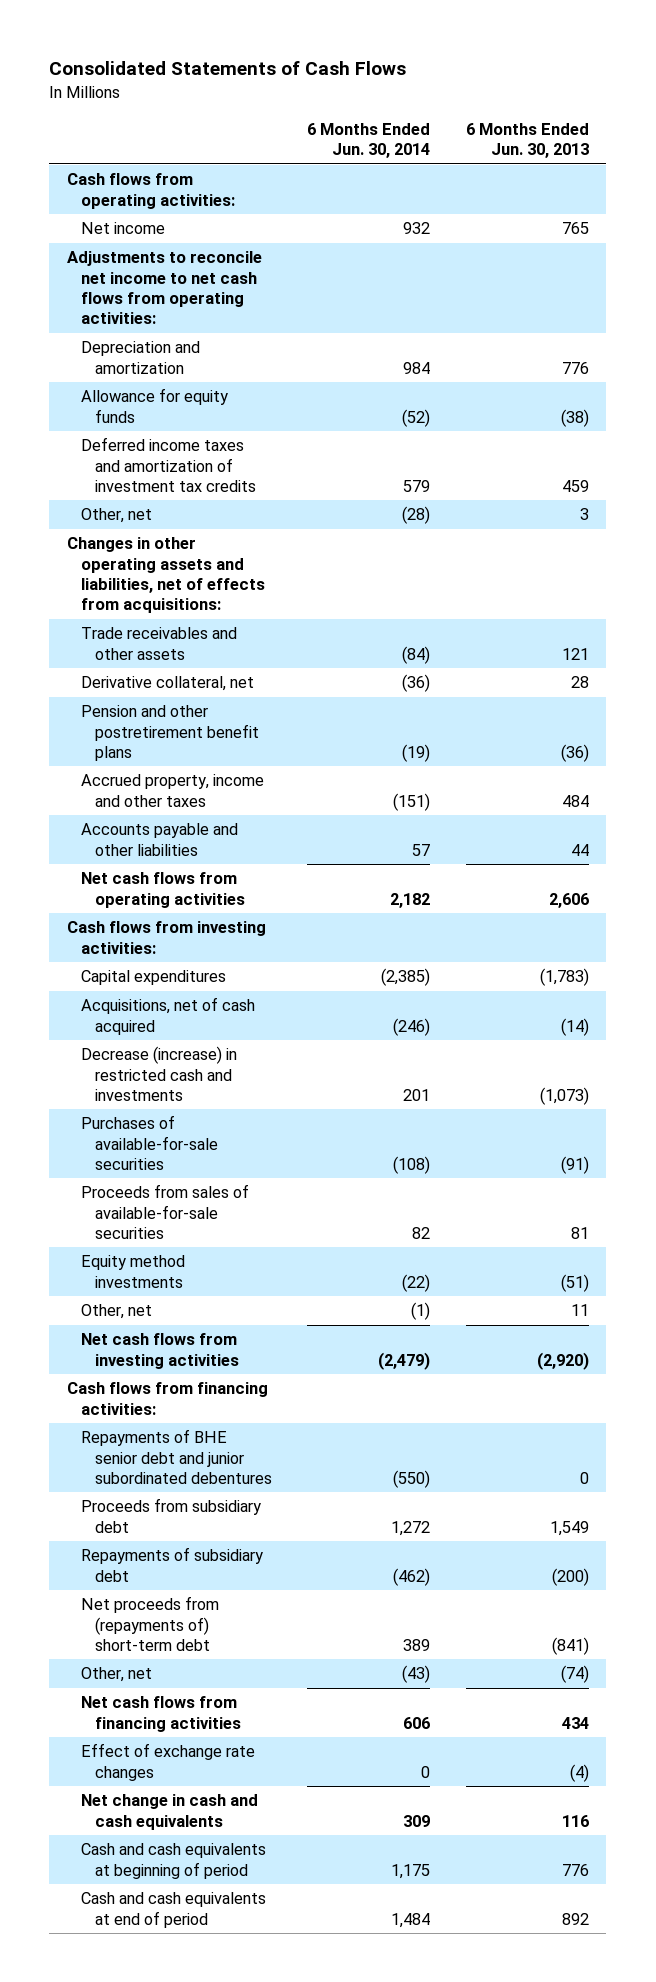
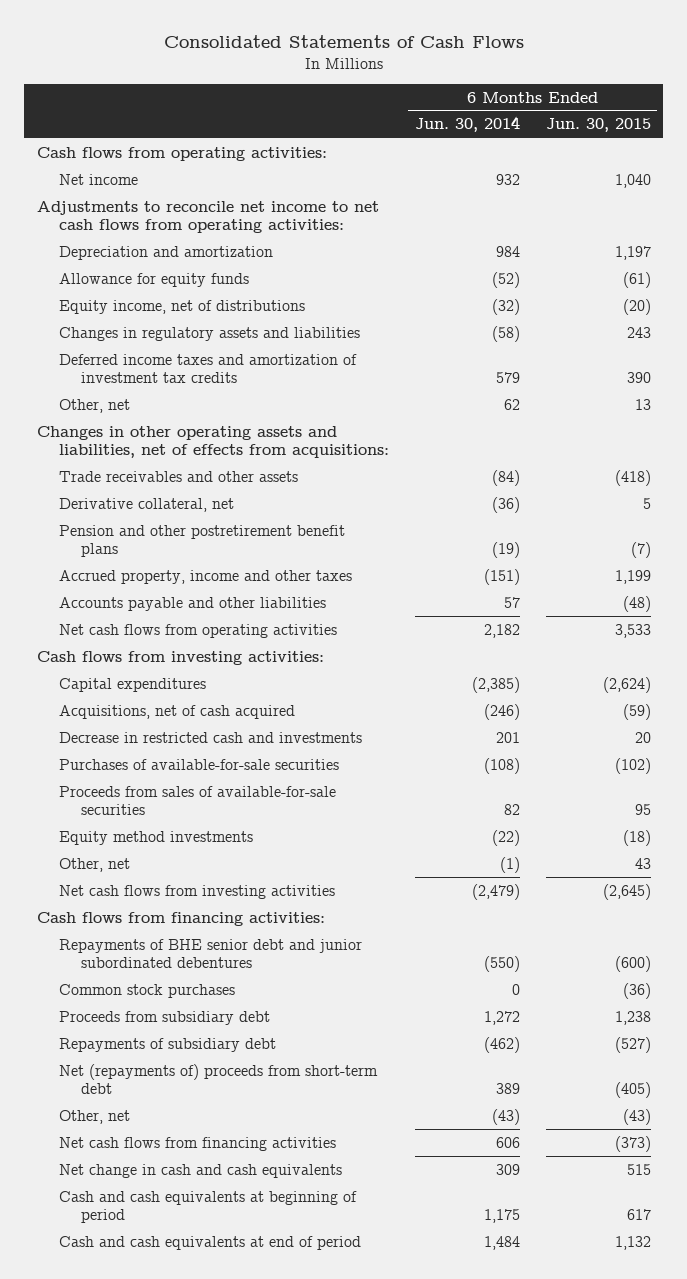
[465,123,589,159] 6 Months Ended Jun. 30, 2013 -> none
none -> [545,118,651,133] Jun. 30, 2015
none -> [58,299,305,314] Equity income, net of distributions
none -> [58,326,360,341] Changes in regulatory assets and liabilities
[402,506,431,525] (28) -> [503,398,520,410] 62
[81,1046,238,1101] Decrease (increase) in restricted cash and investments -> [58,731,362,743] Decrease in restricted cash and investments
none -> [58,983,235,998] Common stock purchases
[81,1596,220,1651] Net proceeds from (repayments of) short-term debt -> [58,1063,378,1095] Net (repayments of) proceeds from short-term debt
[81,1743,256,1781] Effect of exchange rate changes -> none

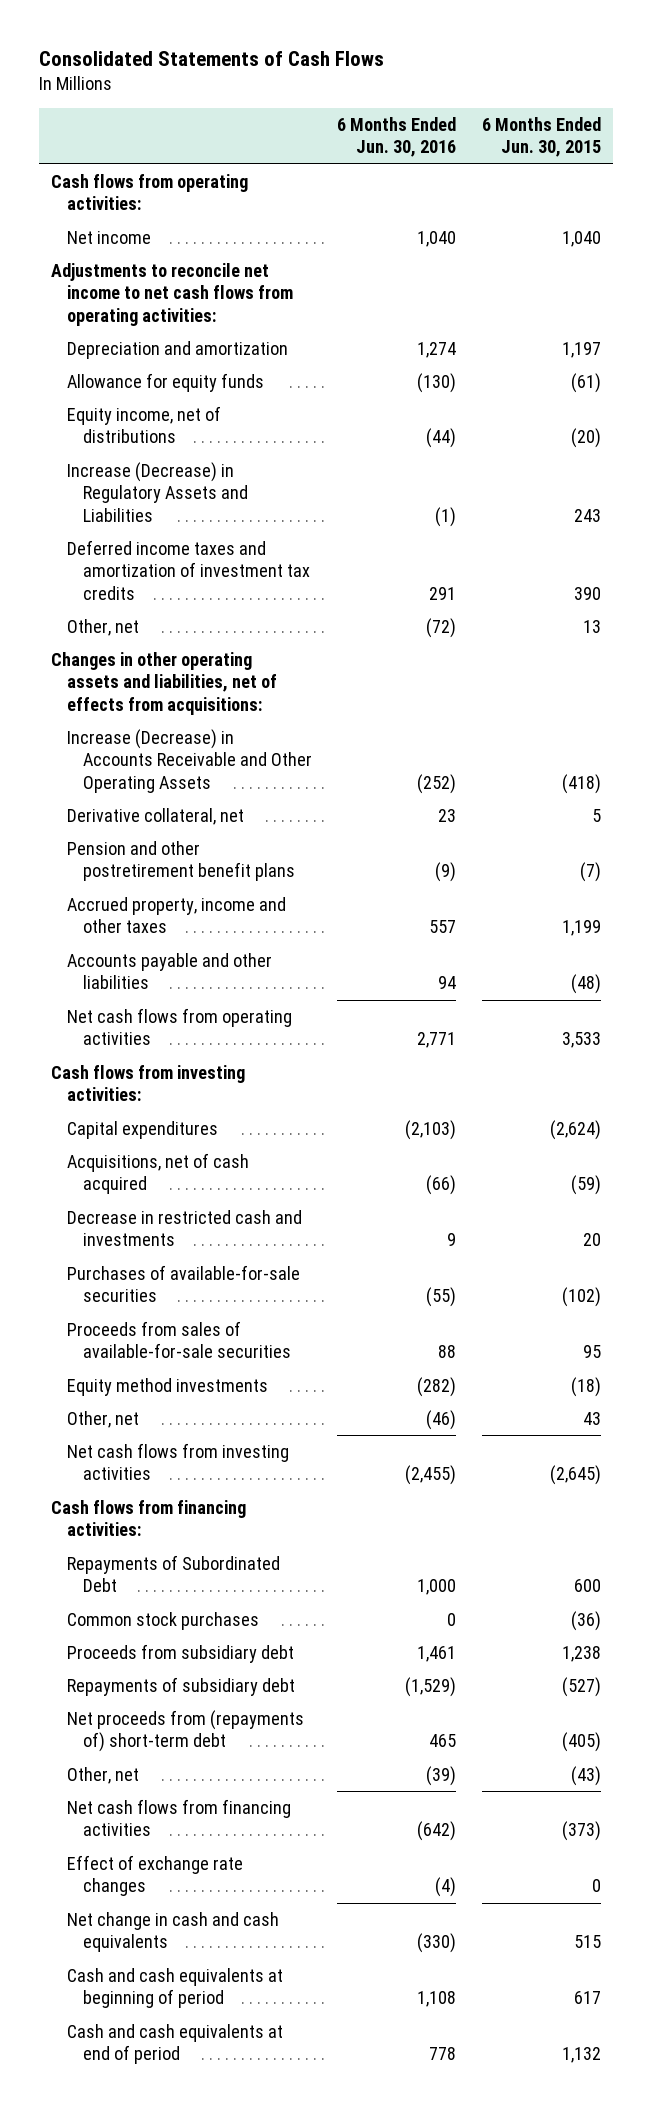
[414,116,520,133] Jun. 30, 2014 -> none
none -> [337,116,457,158] 6 Months Ended Jun. 30, 2016
[58,326,360,341] Changes in regulatory assets and liabilities -> [67,461,249,523] Increase (Decrease) in Regulatory Assets and Liabilities
[58,470,298,482] Trade receivables and other assets -> [67,728,313,794] Increase (Decrease) in Accounts Receivable and Other Operating Assets
[58,938,362,969] Repayments of BHE senior debt and junior subordinated debentures -> none
none -> [67,1554,281,1593] Repayments of Subordinated Debt
[58,1063,378,1095] Net (repayments of) proceeds from short-term debt -> [67,1709,305,1753] Net proceeds from (repayments of) short-term debt
none -> [67,1854,244,1897] Effect of exchange rate changes

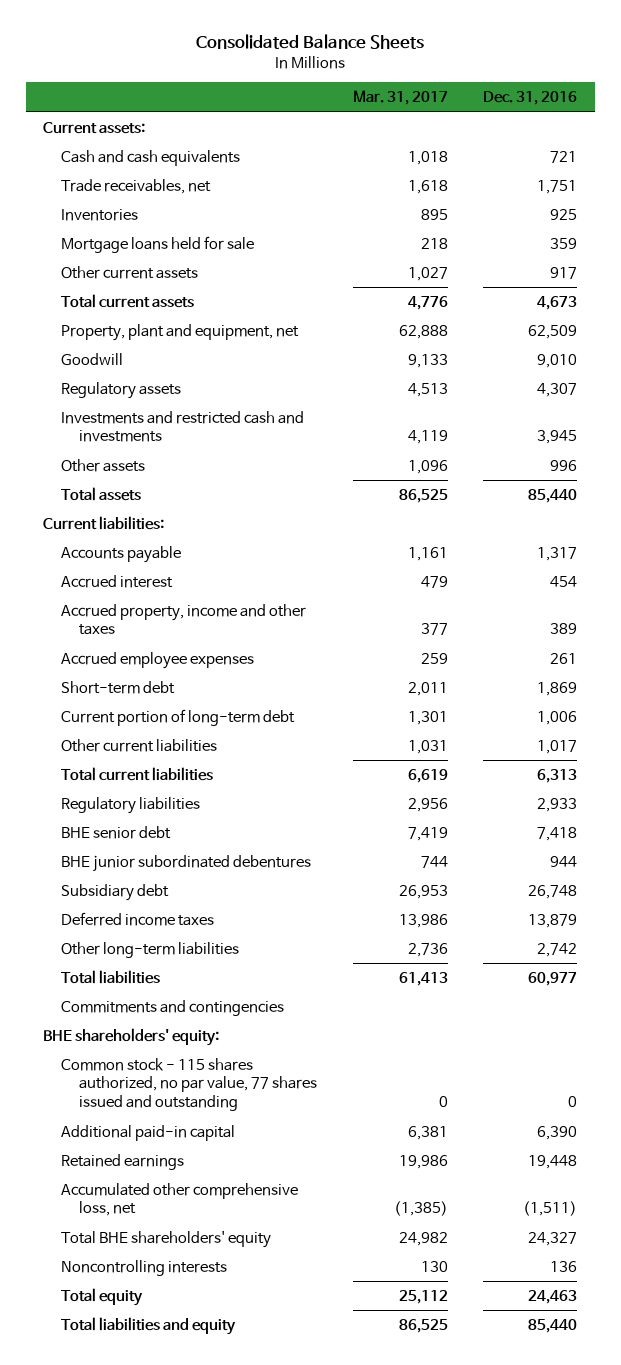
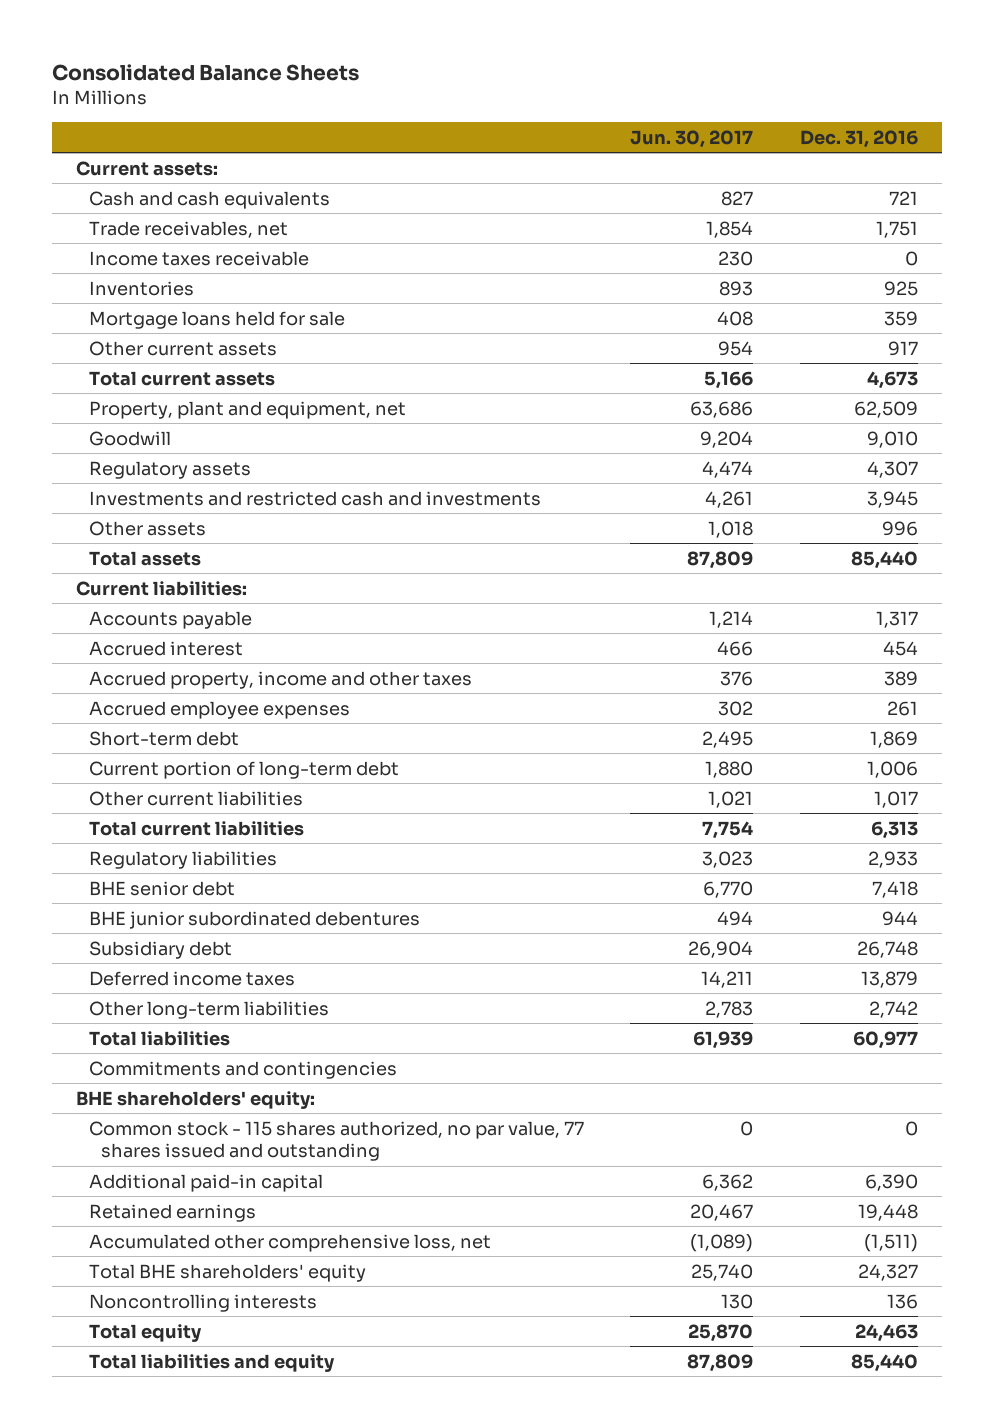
[352,90,448,106] Mar. 31, 2017 -> none
none -> [630,129,754,148] Jun. 30, 2017
none -> [88,250,309,266] Income taxes receivable

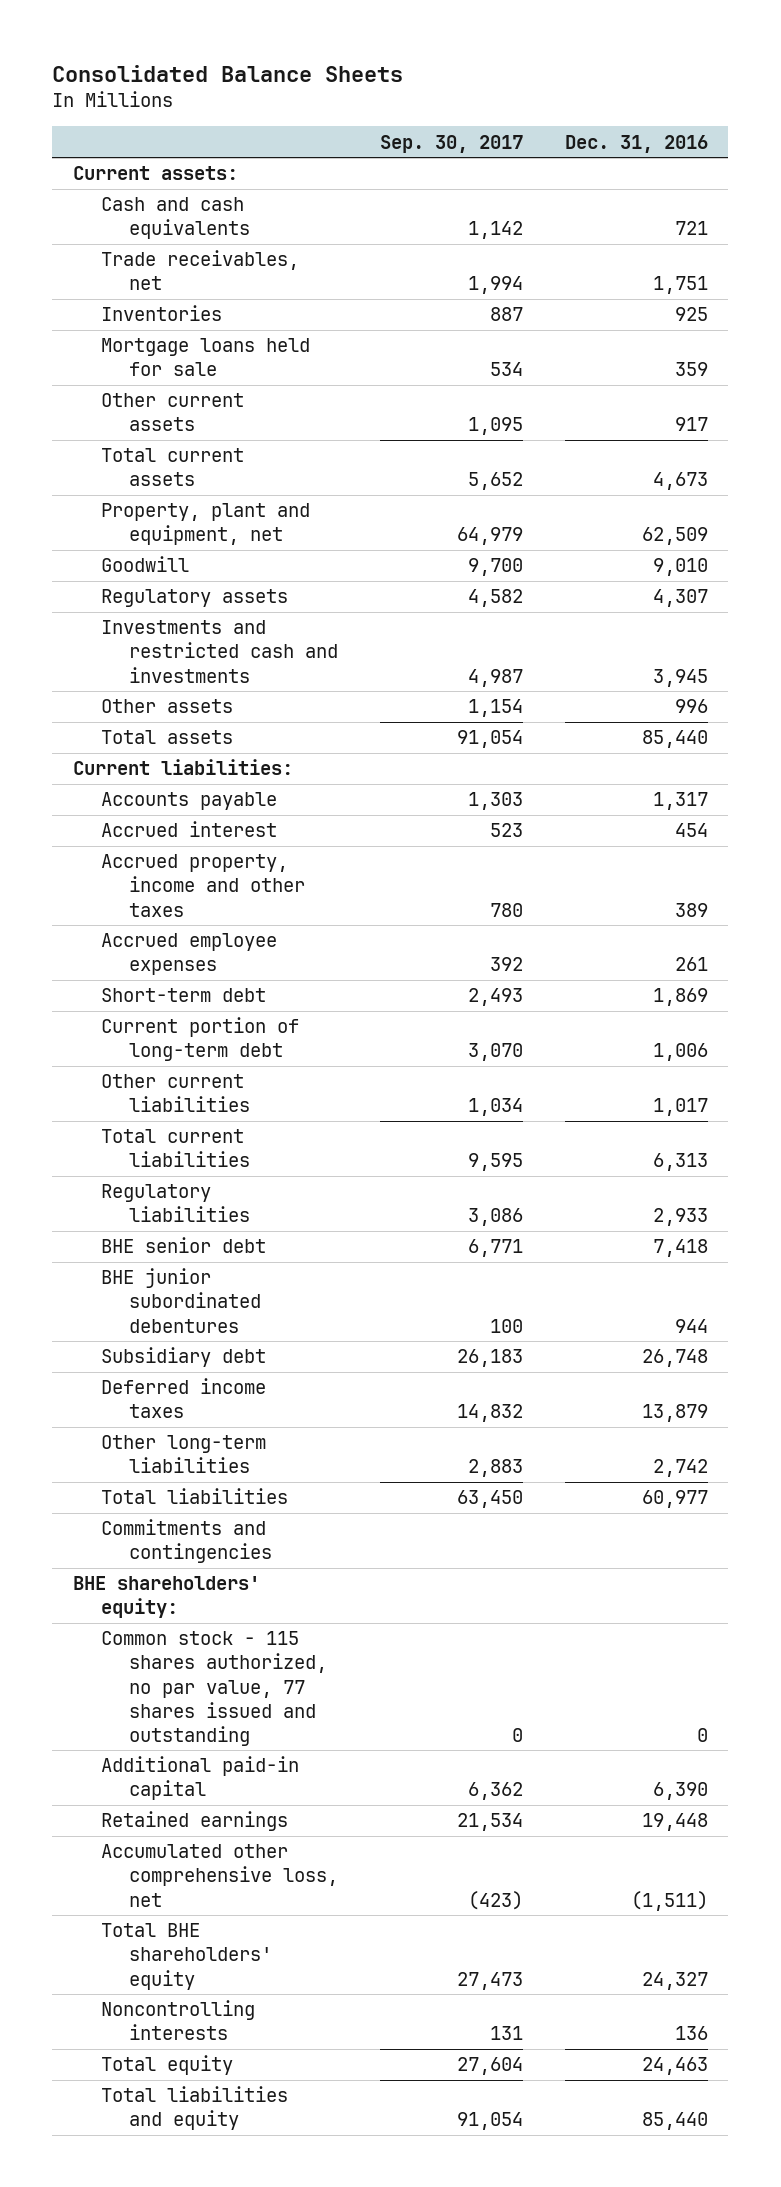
[630,129,754,148] Jun. 30, 2017 -> none
none -> [379,134,523,153] Sep. 30, 2017
[88,250,309,266] Income taxes receivable -> none

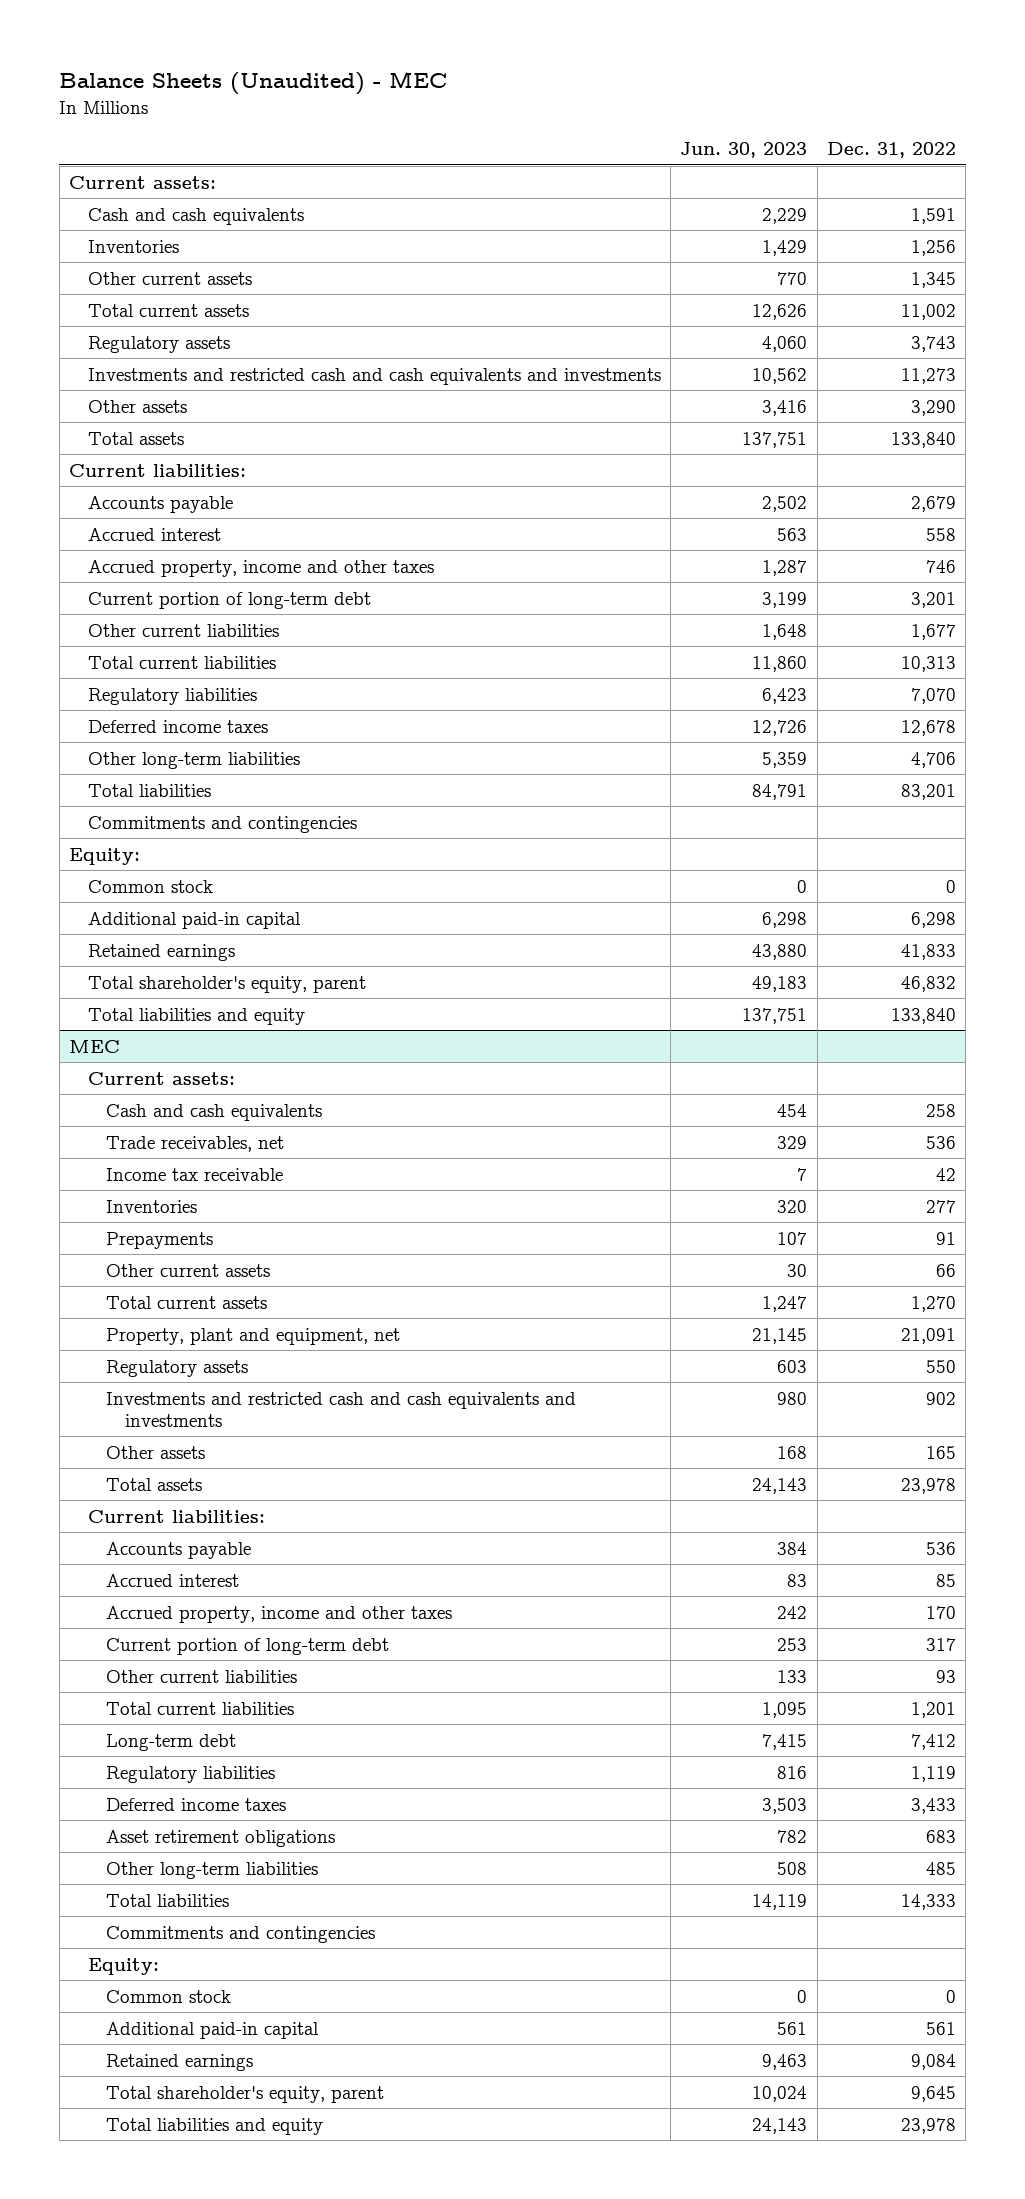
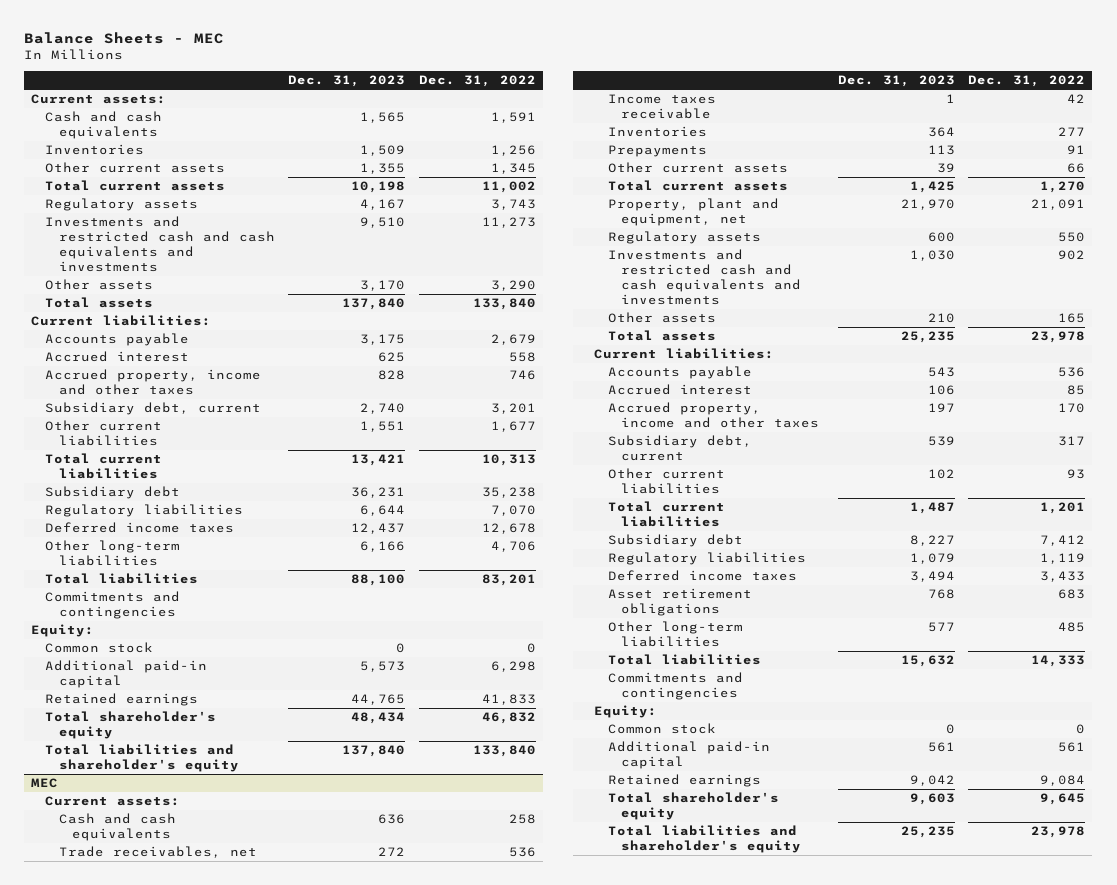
[59,71,448,96] Balance Sheets (Unaudited) - MEC -> [24,31,225,44] Balance Sheets - MEC
[680,141,808,158] Jun. 30, 2023 -> none
none -> [288,75,406,88] Dec. 31, 2023
[87,591,371,609] Current portion of long-term debt -> [44,402,261,416] Subsidiary debt, current
none -> [44,486,180,500] Subsidiary debt
[87,975,366,993] Total shareholder's equity, parent -> [44,711,216,740] Total shareholder's equity
[87,1007,305,1025] Total liabilities and equity -> [44,744,239,773] Total liabilities and shareholder's equity
[106,1167,284,1181] Income tax receivable -> [607,94,716,120] Income taxes receivable
[106,1637,390,1655] Current portion of long-term debt -> [607,435,752,462] Subsidiary debt, current
[106,1733,237,1751] Long-term debt -> [607,534,743,548] Subsidiary debt
[106,2085,385,2103] Total shareholder's equity, parent -> [607,792,779,821] Total shareholder's equity
[106,2117,324,2135] Total liabilities and equity -> [607,825,802,854] Total liabilities and shareholder's equity

